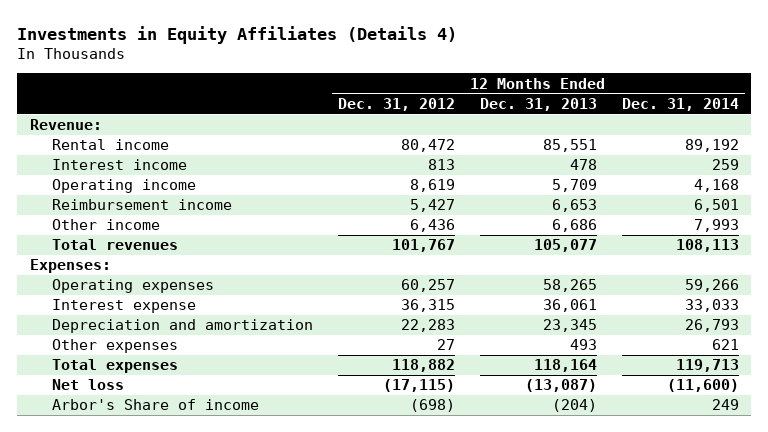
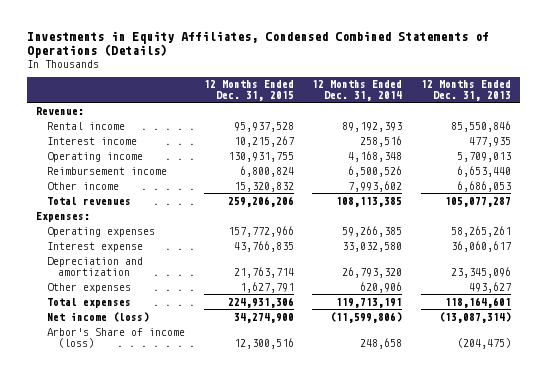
[17,25,458,44] Investments in Equity Affiliates (Details 4) -> [26,31,489,59] Investments in Equity Affiliates, Condensed Combined Statements of Operations (Details)
[337,97,455,111] Dec. 31, 2012 -> none
none -> [203,80,294,102] 12 Months Ended Dec. 31, 2015
[542,139,597,153] 85,551 -> [450,120,511,132] 85,550,846
[684,139,739,153] 89,192 -> [342,121,403,132] 89,192,393
[569,159,597,171] 478 -> [468,136,511,147] 477,935
[711,159,739,171] 259 -> [360,135,403,147] 258,516
[551,179,597,193] 5,709 -> [456,151,511,162] 5,709,013
[693,179,739,193] 4,168 -> [348,150,403,162] 4,168,348
[551,199,597,213] 6,653 -> [456,165,511,177] 6,653,440
[693,199,739,213] 6,501 -> [348,165,403,177] 6,500,526
[551,219,597,233] 6,686 -> [456,180,511,192] 6,686,053
[693,219,739,233] 7,993 -> [348,180,403,192] 7,993,602
[533,239,597,253] 105,077 -> [444,196,511,207] 105,077,287
[675,239,739,253] 108,113 -> [336,196,403,207] 108,113,385
[542,279,597,293] 58,265 -> [450,225,511,237] 58,265,261
[684,279,739,293] 59,266 -> [342,225,403,237] 59,266,385
[542,299,597,313] 36,061 -> [450,240,511,252] 36,060,617
[684,299,739,313] 33,033 -> [342,241,403,252] 33,032,580
[542,319,597,333] 23,345 -> [450,266,511,278] 23,345,096
[684,319,739,333] 26,793 -> [342,266,403,278] 26,793,320
[569,339,597,351] 493 -> [468,281,511,293] 493,627
[711,339,739,351] 621 -> [360,281,403,293] 620,906
[533,359,597,373] 118,164 -> [444,296,511,308] 118,164,601
[675,359,739,373] 119,713 -> [336,297,403,308] 119,713,191
[51,379,124,391] Net loss -> [47,311,150,322] Net income (loss)
[524,379,597,393] (13,087) -> [438,311,511,323] (13,087,314)
[666,379,739,393] (11,600) -> [330,311,403,323] (11,599,806)
[51,399,259,411] Arbor's Share of income -> [47,327,186,348] Arbor's Share of income (loss)
[551,399,597,413] (204) -> [456,337,511,349] (204,475)
[711,399,739,411] 249 -> [360,337,403,349] 248,658

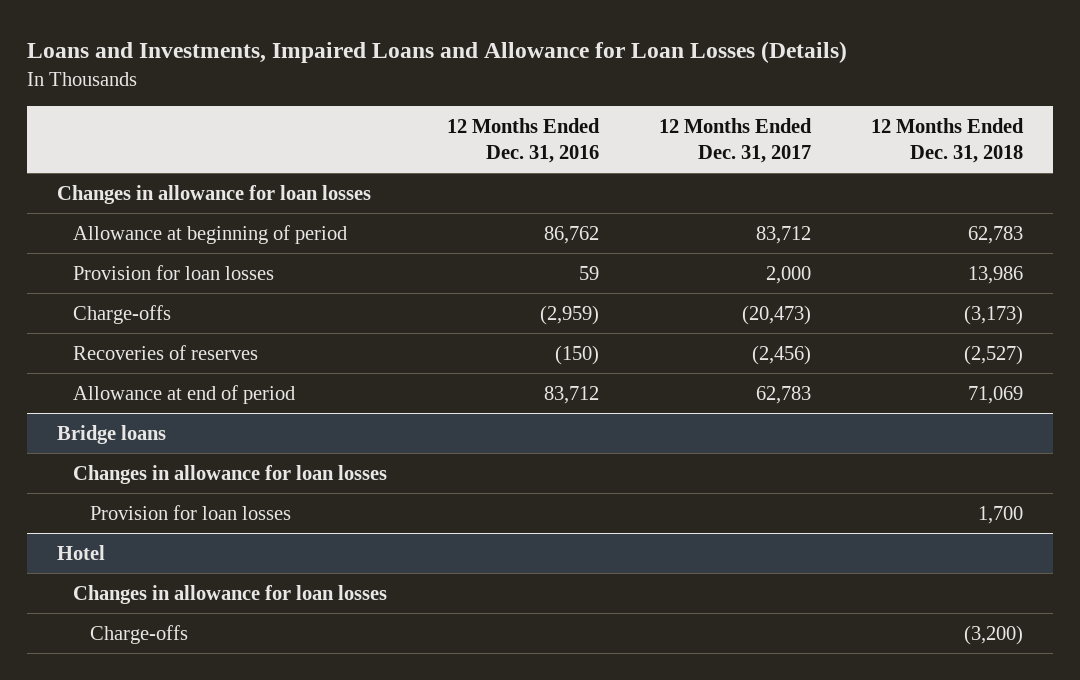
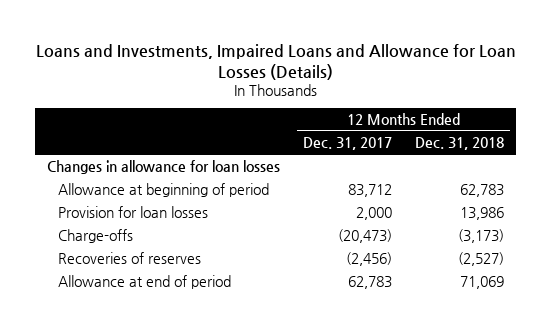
[447,117,601,164] 12 Months Ended Dec. 31, 2016 -> none
[56,424,166,444] Bridge loans -> none
[73,464,388,484] Changes in allowance for loan losses -> none
[90,504,292,520] Provision for loan losses -> none
[56,544,105,560] Hotel -> none
[73,584,388,604] Changes in allowance for loan losses -> none
[90,624,189,644] Charge-offs -> none

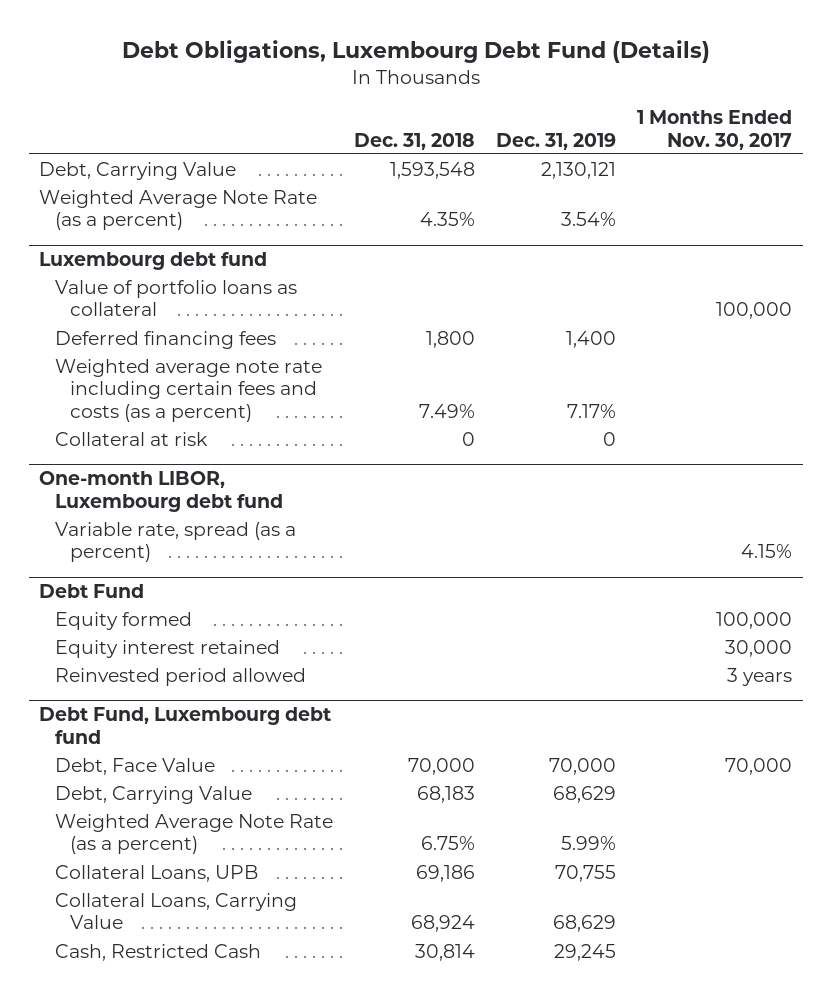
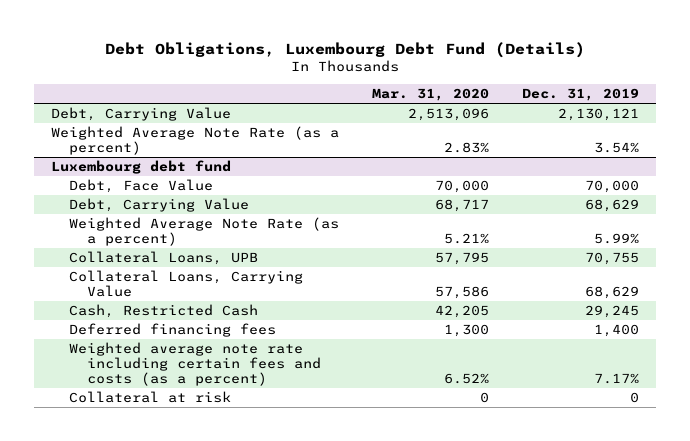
[353,132,475,150] Dec. 31, 2018 -> none
[637,109,793,150] 1 Months Ended Nov. 30, 2017 -> none
none -> [372,87,490,101] Mar. 31, 2020
[54,279,297,317] Value of portfolio loans as collateral -> none
[39,470,283,512] One-month LIBOR, Luxembourg debt fund -> none
[54,521,296,563] Variable rate, spread (as a percent) -> none
[39,583,145,598] Debt Fund -> none
[54,611,192,630] Equity formed -> none
[54,639,280,658] Equity interest retained -> none
[54,667,306,686] Reinvested period allowed -> none
[39,706,332,744] Debt Fund, Luxembourg debt fund -> none
[54,330,276,349] Deferred financing fees -> [68,323,276,338] Deferred financing fees
[54,358,322,423] Weighted average note rate including certain fees and costs (as a percent) -> [68,342,322,386] Weighted average note rate including certain fees and costs (as a percent)
[54,431,208,446] Collateral at risk -> [68,391,231,404] Collateral at risk

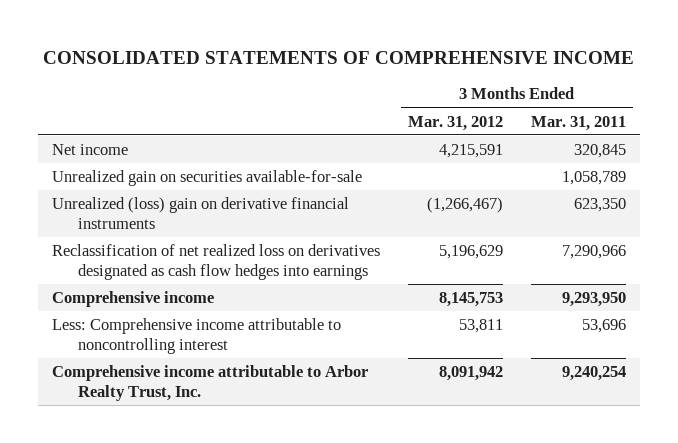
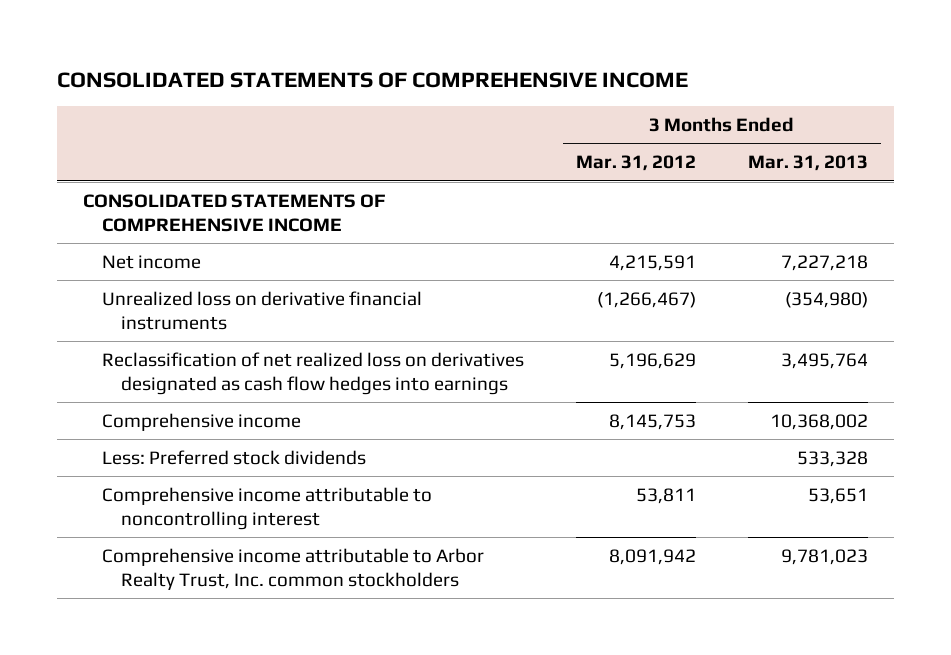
[530,115,626,131] Mar. 31, 2011 -> none
none -> [747,155,868,172] Mar. 31, 2013
none -> [83,193,387,232] CONSOLIDATED STATEMENTS OF COMPREHENSIVE INCOME
[51,170,362,187] Unrealized gain on securities available-for-sale -> none
[51,197,349,230] Unrealized (loss) gain on derivative financial instruments -> [102,290,423,330] Unrealized loss on derivative financial instruments
none -> [102,449,367,465] Less: Preferred stock dividends
[51,318,341,355] Less: Comprehensive income attributable to noncontrolling interest -> [102,486,433,530] Comprehensive income attributable to noncontrolling interest
[51,365,368,402] Comprehensive income attributable to Arbor Realty Trust, Inc. -> [102,547,485,590] Comprehensive income attributable to Arbor Realty Trust, Inc. common stockholders

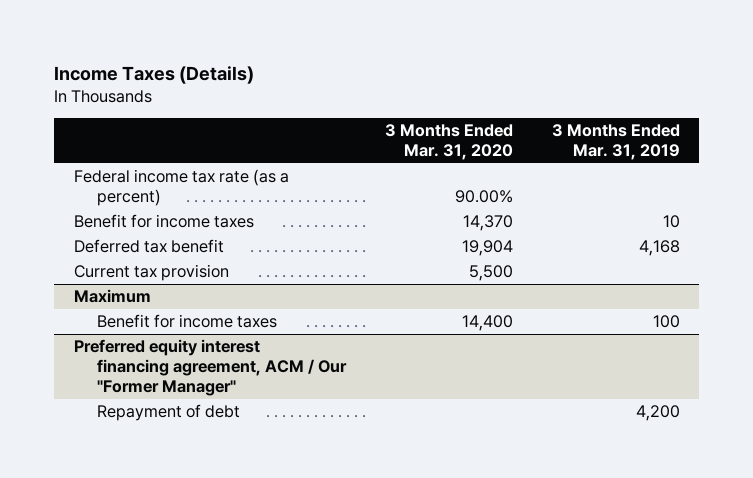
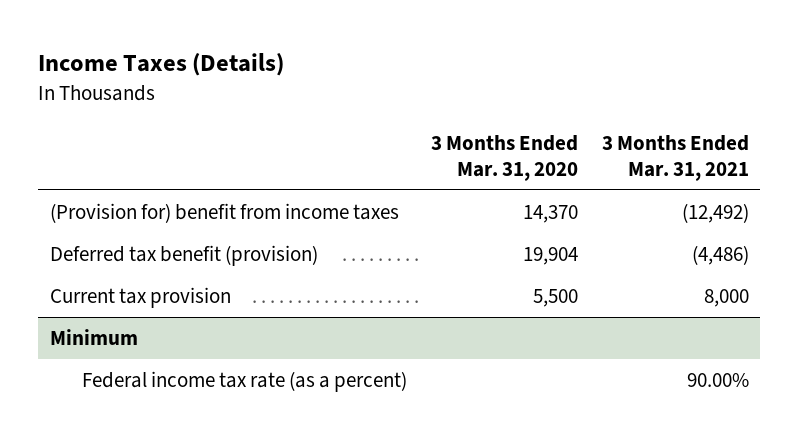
[551,123,680,161] 3 Months Ended Mar. 31, 2019 -> none
none -> [601,134,749,181] 3 Months Ended Mar. 31, 2021
[73,169,289,207] Federal income tax rate (as a percent) -> none
[73,214,254,229] Benefit for income taxes -> [50,203,400,224] (Provision for) benefit from income taxes
[73,239,224,254] Deferred tax benefit -> [50,245,319,267] Deferred tax benefit (provision)
[73,289,151,304] Maximum -> none
[97,314,278,329] Benefit for income taxes -> none
[73,339,348,397] Preferred equity interest financing agreement, ACM / Our "Former Manager" -> none
[97,404,241,422] Repayment of debt -> none
none -> [50,329,139,346] Minimum
none -> [82,371,408,393] Federal income tax rate (as a percent)

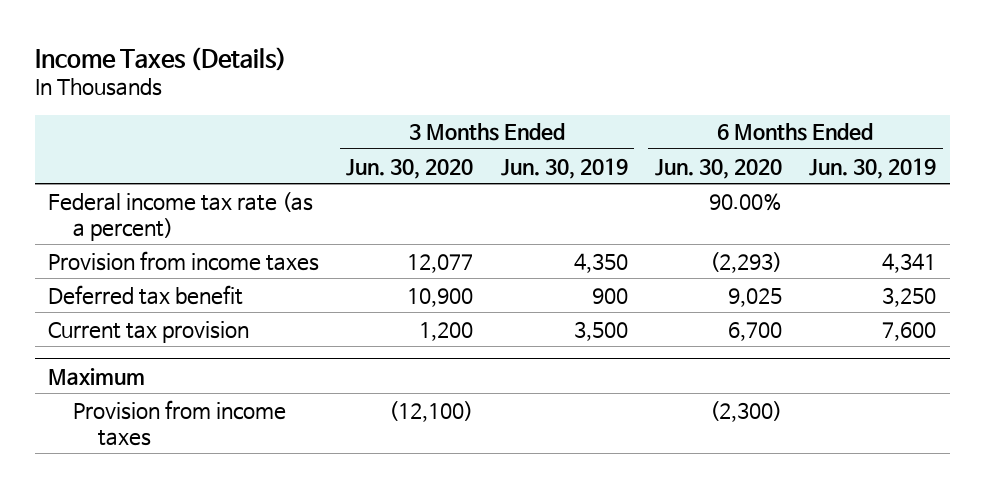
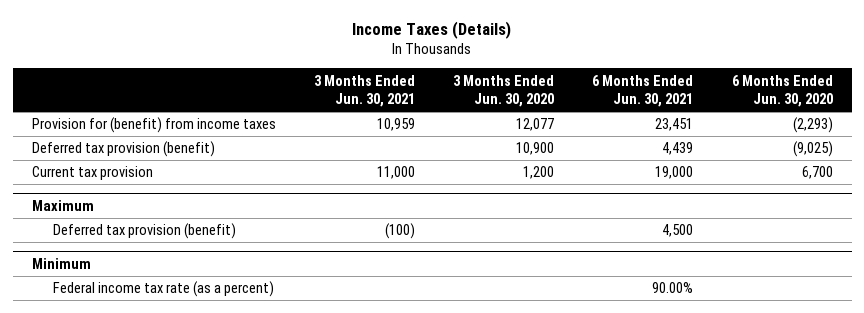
[500,157,628,179] Jun. 30, 2019 -> none
[809,157,937,179] Jun. 30, 2019 -> none
none -> [314,74,416,108] 3 Months Ended Jun. 30, 2021
none -> [592,74,694,108] 6 Months Ended Jun. 30, 2021
[48,191,314,241] Federal income tax rate (as a percent) -> none
[48,250,320,271] Provision from income taxes -> [31,117,276,134] Provision for (benefit) from income taxes
[48,284,244,305] Deferred tax benefit -> [31,141,215,158] Deferred tax provision (benefit)
[727,287,782,307] 9,025 -> [792,141,833,158] (9,025)
[73,399,287,446] Provision from income taxes -> none
none -> [52,223,236,240] Deferred tax provision (benefit)
none -> [31,257,91,269] Minimum
none -> [52,281,274,298] Federal income tax rate (as a percent)

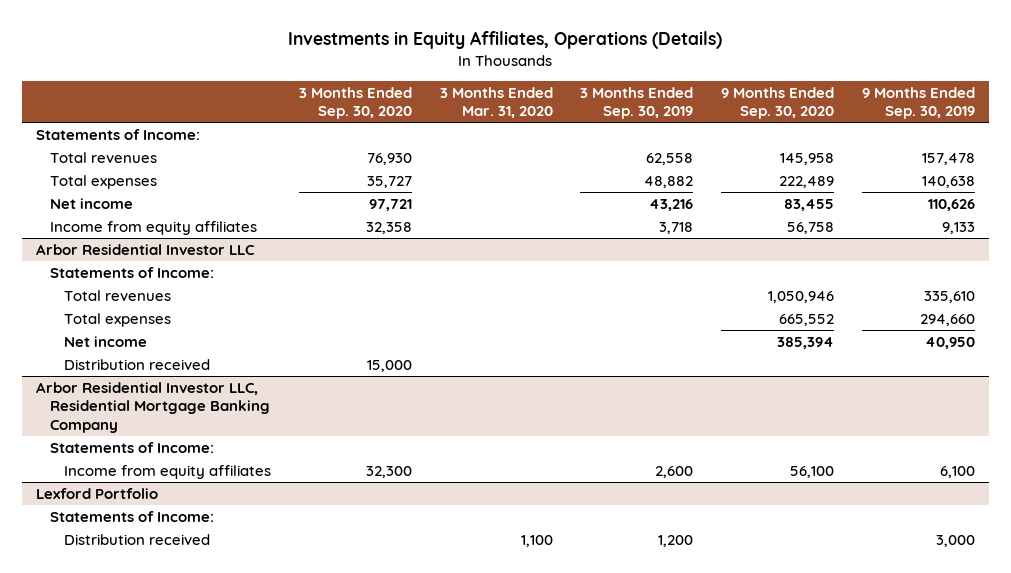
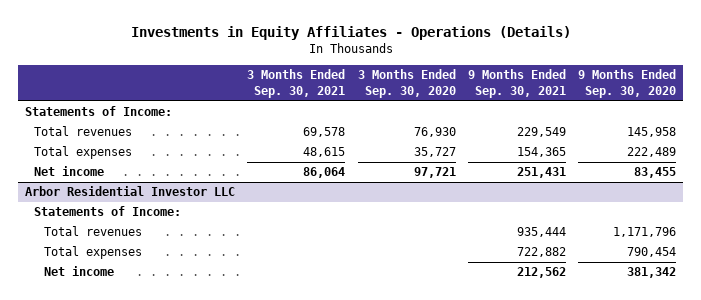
[288,31,723,50] Investments in Equity Affiliates, Operations (Details) -> [130,25,571,40] Investments in Equity Affiliates - Operations (Details)
[439,86,553,119] 3 Months Ended Mar. 31, 2020 -> none
[580,86,694,120] 3 Months Ended Sep. 30, 2019 -> none
[861,86,975,120] 9 Months Ended Sep. 30, 2019 -> none
none -> [247,69,346,98] 3 Months Ended Sep. 30, 2021
none -> [467,69,566,98] 9 Months Ended Sep. 30, 2021
[49,220,257,235] Income from equity affiliates -> none
[64,358,211,370] Distribution received -> none
[35,381,270,433] Arbor Residential Investor LLC, Residential Mortgage Banking Company -> none
[49,441,214,453] Statements of Income: -> none
[64,464,272,479] Income from equity affiliates -> none
[35,487,158,499] Lexford Portfolio -> none
[49,510,214,522] Statements of Income: -> none
[64,533,211,545] Distribution received -> none
[767,290,834,303] 1,050,946 -> [613,227,677,238] 1,171,796
[778,313,834,326] 665,552 -> [627,247,677,258] 790,454
[776,336,834,349] 385,394 -> [627,267,677,279] 381,342

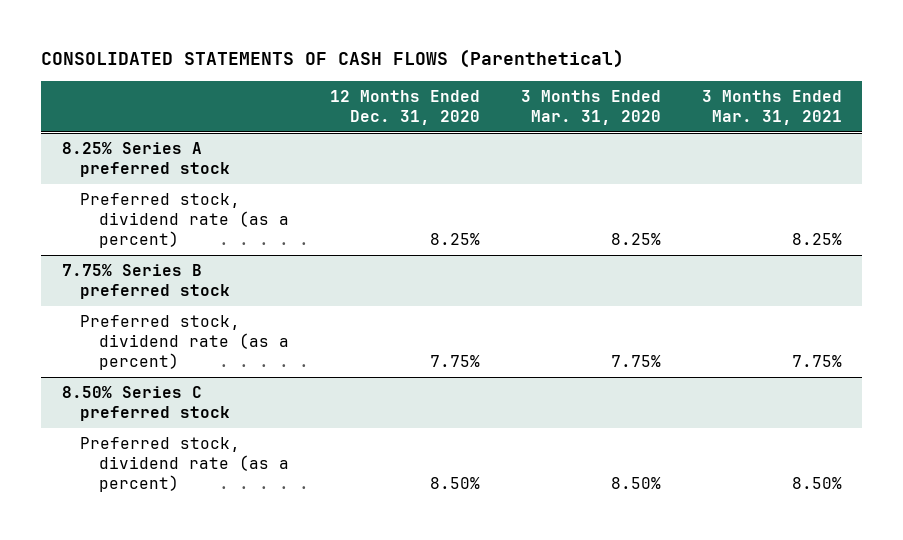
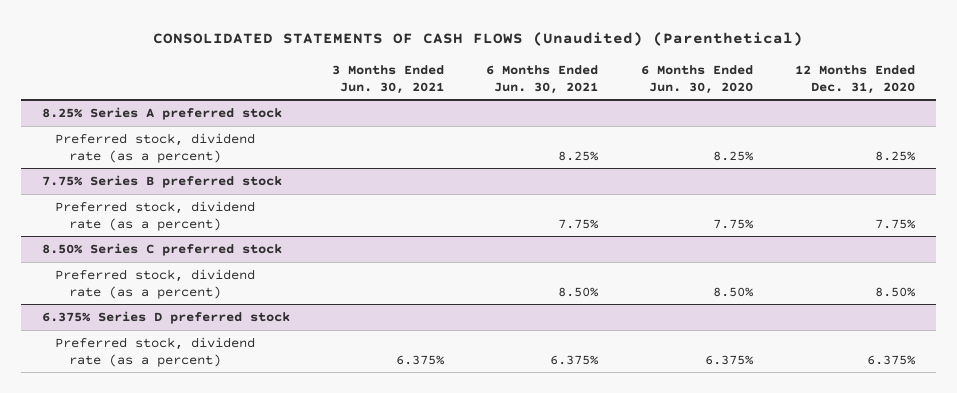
[41,49,625,69] CONSOLIDATED STATEMENTS OF CASH FLOWS (Parenthetical) -> [153,31,804,46] CONSOLIDATED STATEMENTS OF CASH FLOWS (Unaudited) (Parenthetical)
[520,90,661,125] 3 Months Ended Mar. 31, 2020 -> none
[701,90,842,125] 3 Months Ended Mar. 31, 2021 -> none
none -> [332,65,445,94] 3 Months Ended Jun. 30, 2021
none -> [486,65,599,94] 6 Months Ended Jun. 30, 2021
none -> [640,65,753,94] 6 Months Ended Jun. 30, 2020
none -> [42,311,291,325] 6.375% Series D preferred stock
none -> [55,337,256,367] Preferred stock, dividend rate (as a percent)

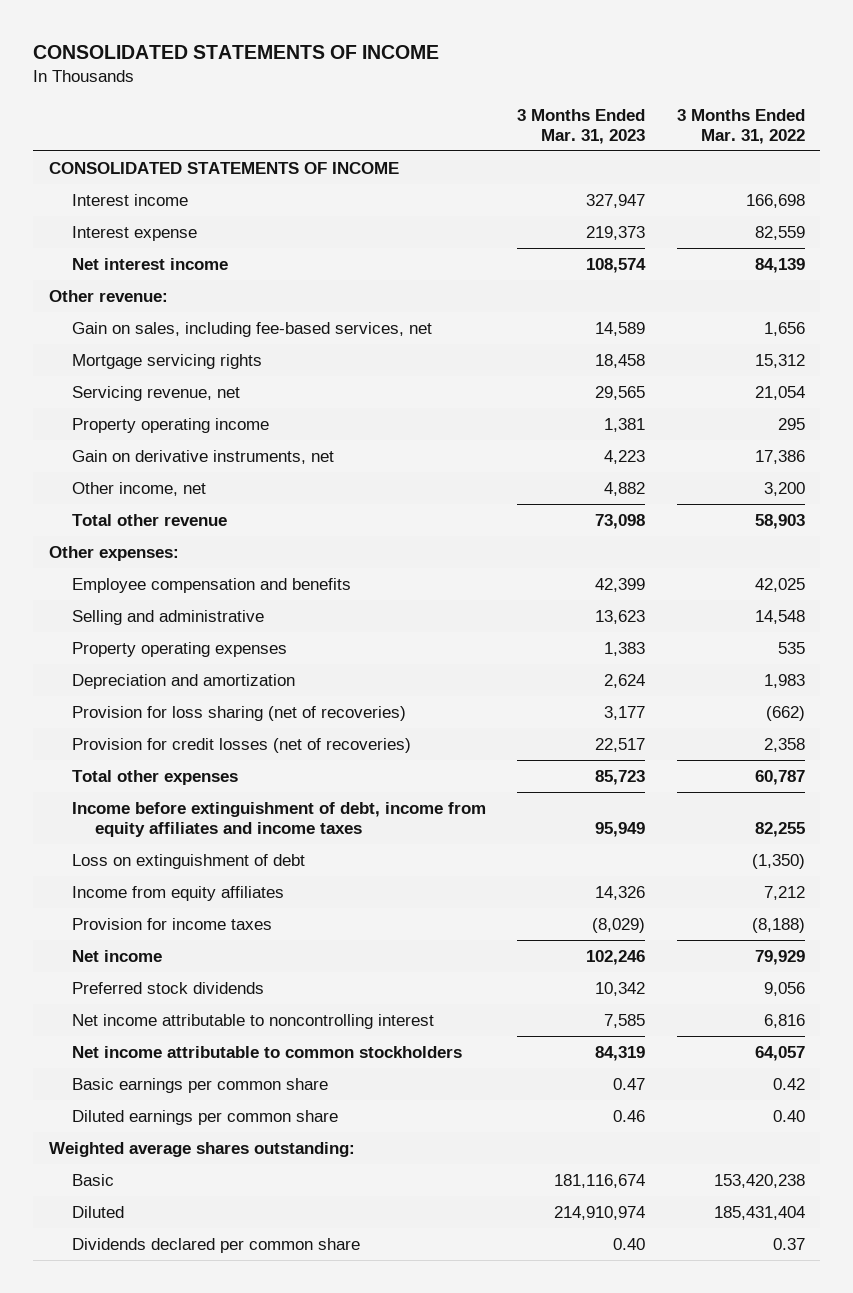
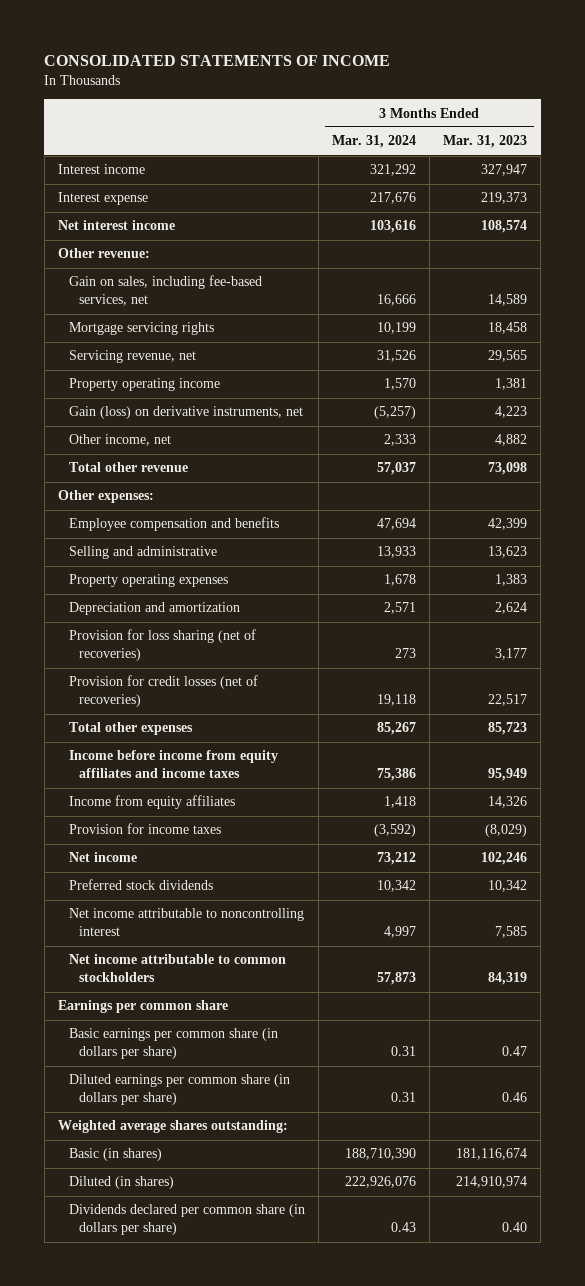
[676,108,805,144] 3 Months Ended Mar. 31, 2022 -> none
none -> [331,135,416,149] Mar. 31, 2024
[48,161,399,174] CONSOLIDATED STATEMENTS OF INCOME -> none
[71,449,334,464] Gain on derivative instruments, net -> [68,406,303,420] Gain (loss) on derivative instruments, net
[71,853,305,869] Loss on extinguishment of debt -> none
[71,801,486,837] Income before extinguishment of debt, income from equity affiliates and income taxes -> [68,750,278,779] Income before income from equity affiliates and income taxes
none -> [57,1000,228,1014] Earnings per common share
[71,1077,328,1093] Basic earnings per common share -> [68,1028,278,1060] Basic earnings per common share (in dollars per share)
[71,1109,338,1125] Diluted earnings per common share -> [68,1074,290,1106] Diluted earnings per common share (in dollars per share)
[71,1173,114,1186] Basic -> [68,1148,162,1162] Basic (in shares)
[71,1205,124,1218] Diluted -> [68,1176,174,1190] Diluted (in shares)
[71,1237,360,1253] Dividends declared per common share -> [68,1204,305,1236] Dividends declared per common share (in dollars per share)

